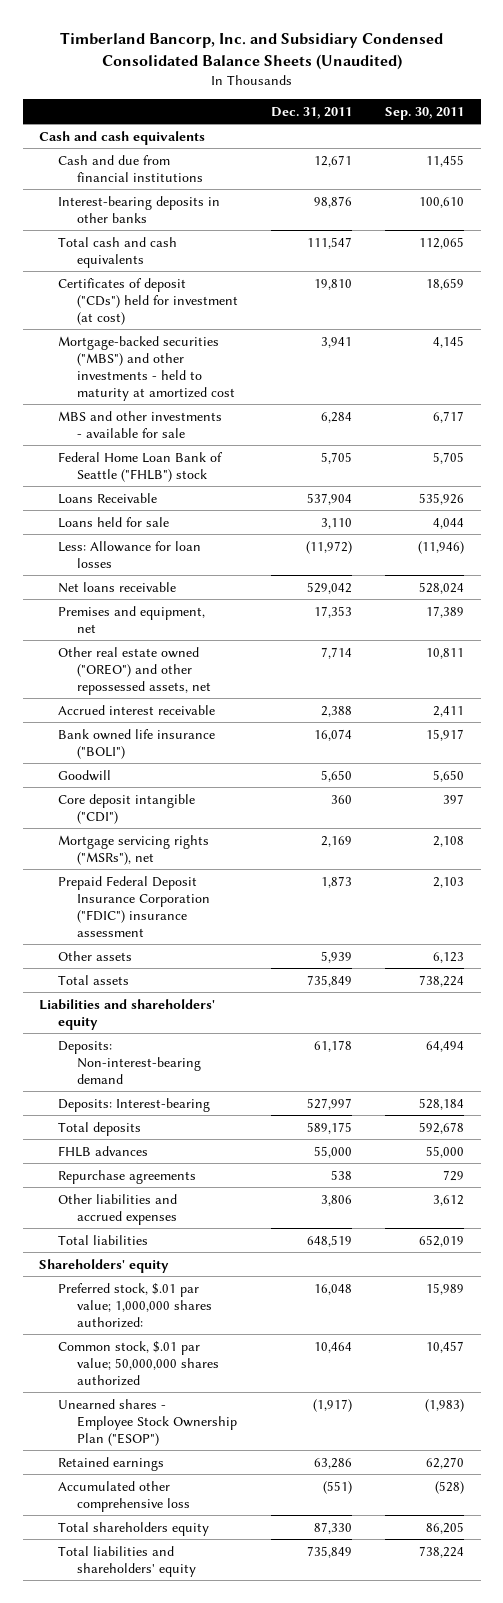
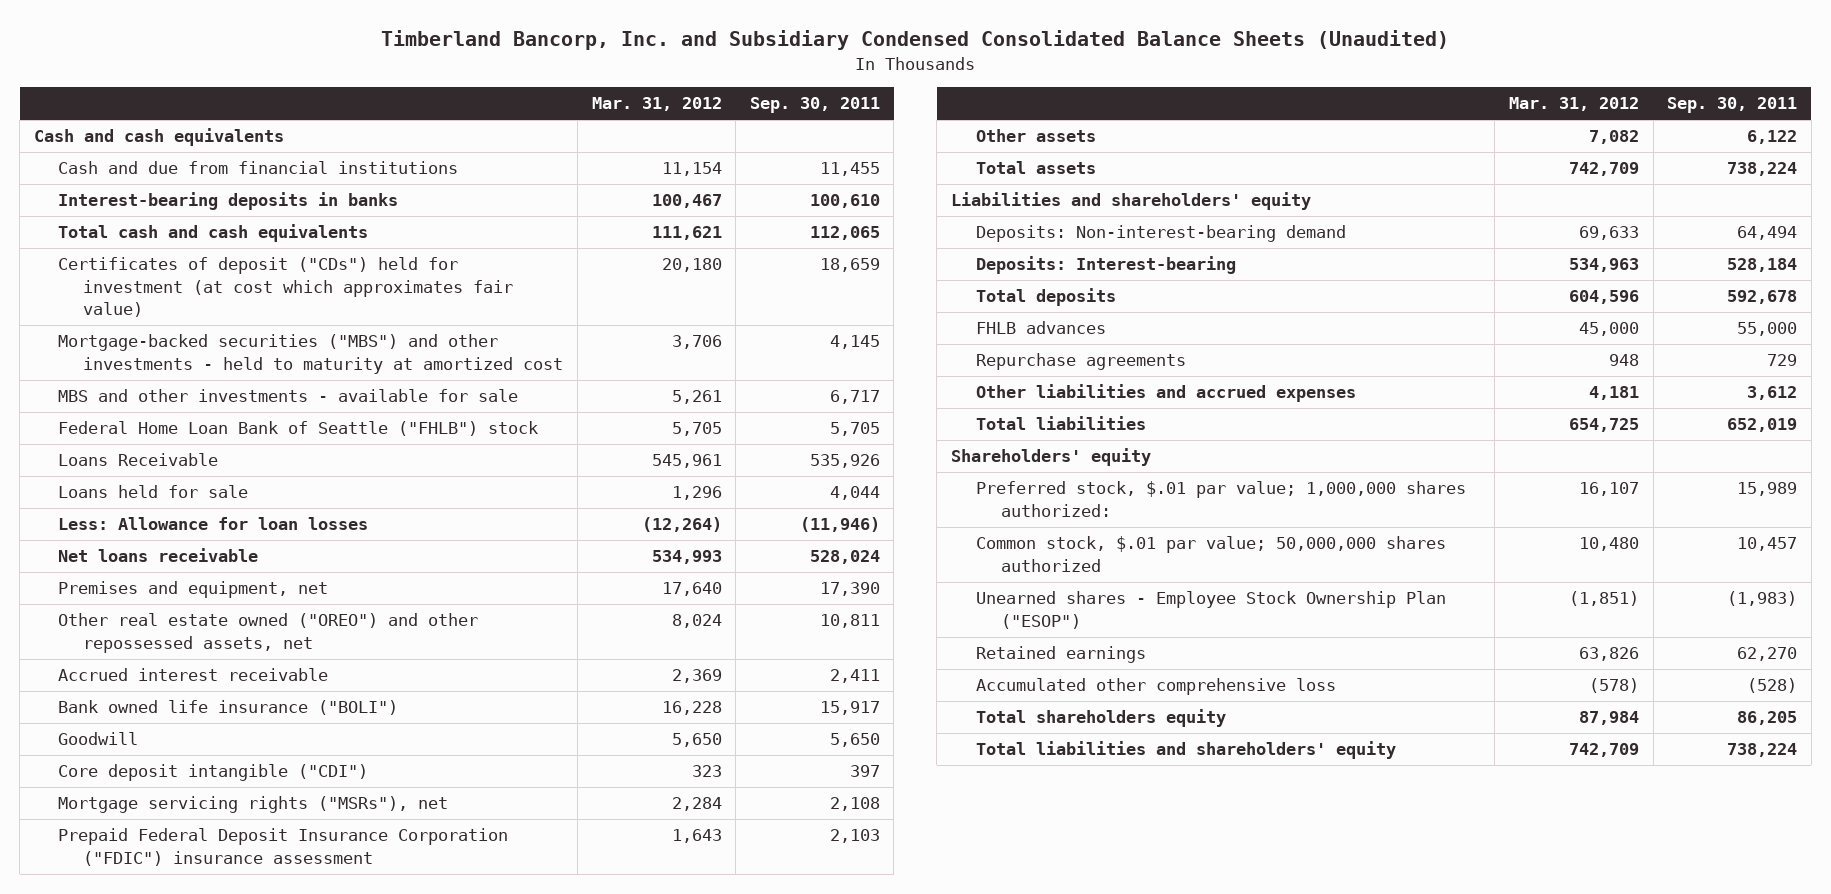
[270,106,352,119] Dec. 31, 2011 -> none
none -> [591,97,722,112] Mar. 31, 2012
[57,195,220,223] Interest-bearing deposits in other banks -> [58,192,399,211] Interest-bearing deposits in banks
[57,277,238,325] Certificates of deposit ("CDs") held for investment (at cost) -> [58,257,514,318] Certificates of deposit ("CDs") held for investment (at cost which approximates fair value)
[425,605,464,618] 17,389 -> [819,582,880,597] 17,390
[432,951,464,963] 6,123 -> [1747,130,1798,145] 6,122

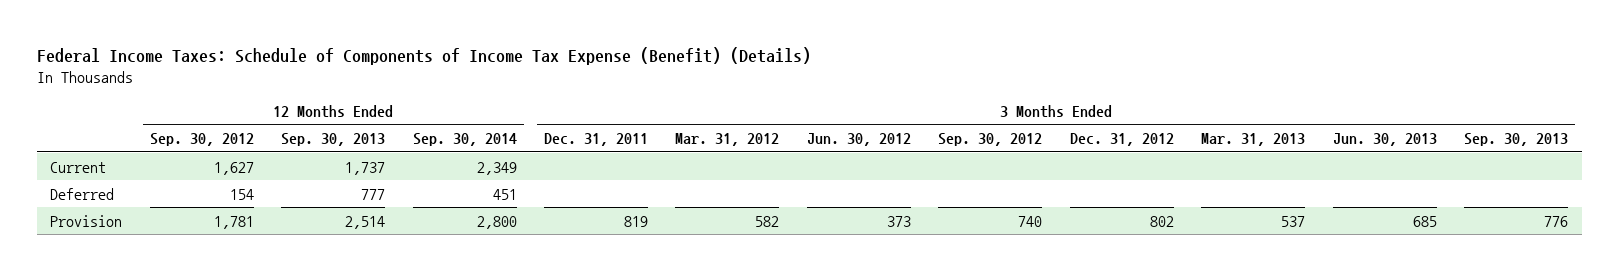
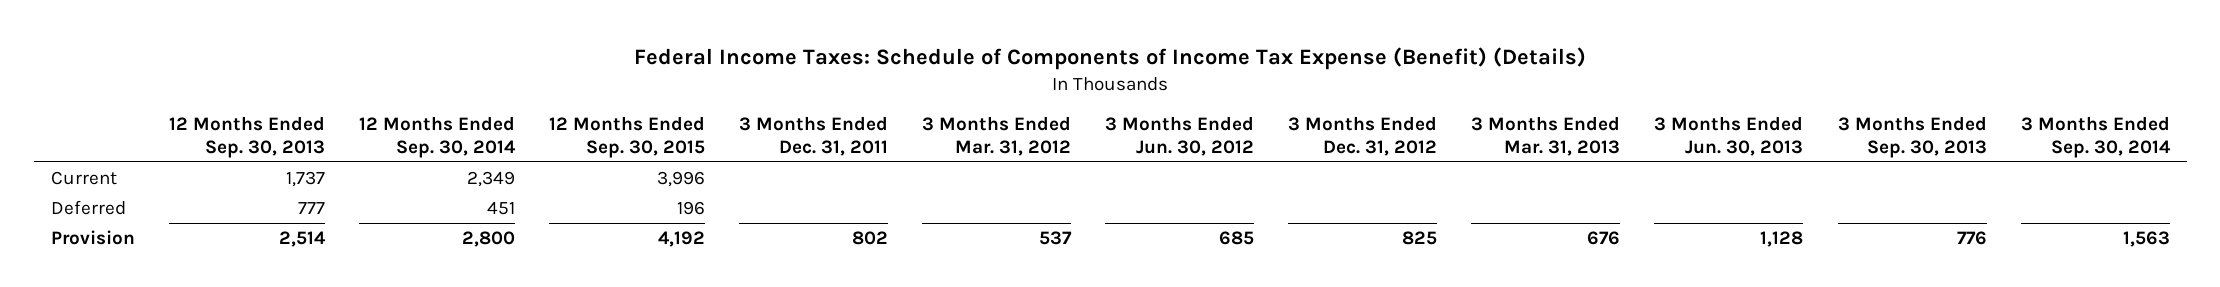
[149,133,254,147] Sep. 30, 2012 -> none
[938,133,1043,147] Sep. 30, 2012 -> none
none -> [549,115,706,158] 12 Months Ended Sep. 30, 2015
none -> [2020,115,2171,158] 3 Months Ended Sep. 30, 2014
[624,215,649,227] 819 -> [852,231,889,246] 802
[755,215,780,227] 582 -> [1039,231,1073,246] 537
[886,215,911,227] 373 -> [1219,231,1255,246] 685
[1149,215,1174,227] 802 -> [1402,231,1438,246] 825
[1281,215,1306,227] 537 -> [1587,231,1621,246] 676
[1412,215,1437,227] 685 -> [1760,231,1804,248] 1,128

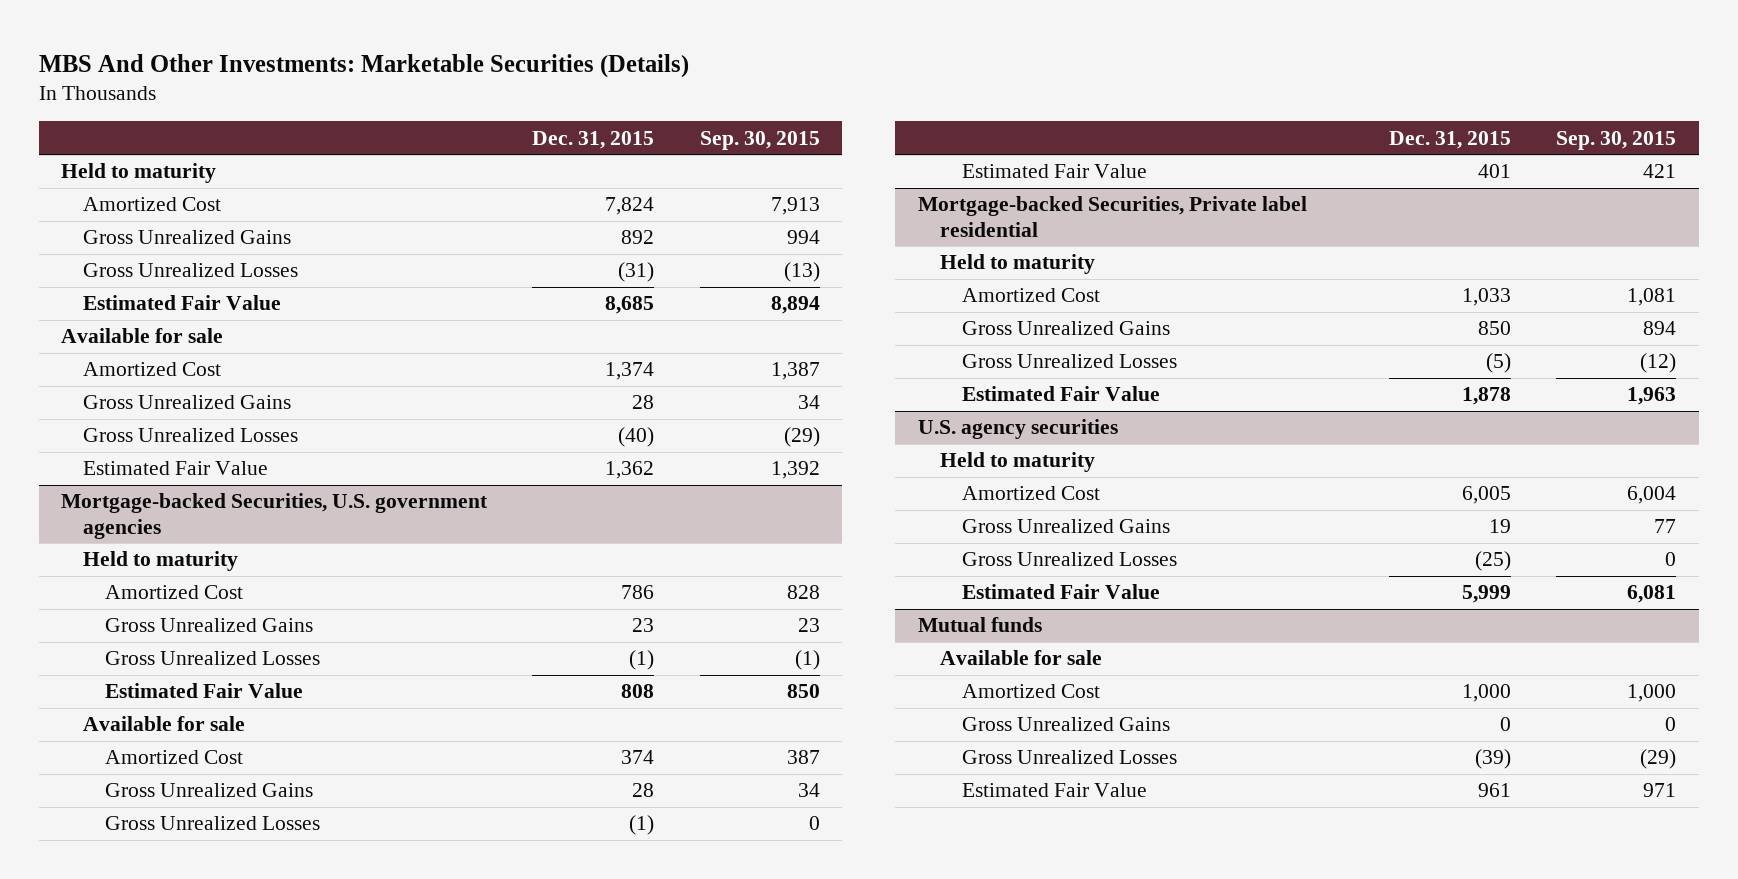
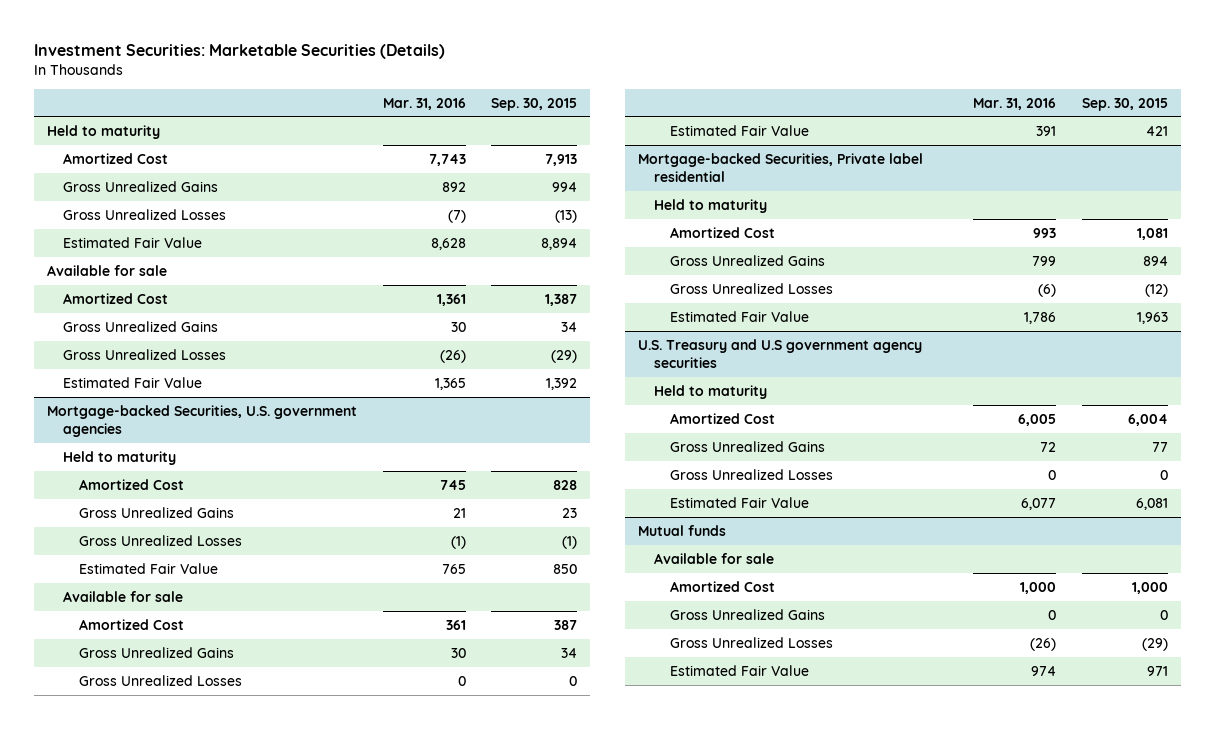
[38,53,689,78] MBS And Other Investments: Marketable Securities (Details) -> [34,44,446,60] Investment Securities: Marketable Securities (Details)
[532,130,655,149] Dec. 31, 2015 -> none
none -> [382,97,466,110] Mar. 31, 2016
[917,419,1118,440] U.S. agency securities -> [637,338,922,368] U.S. Treasury and U.S government agency securities

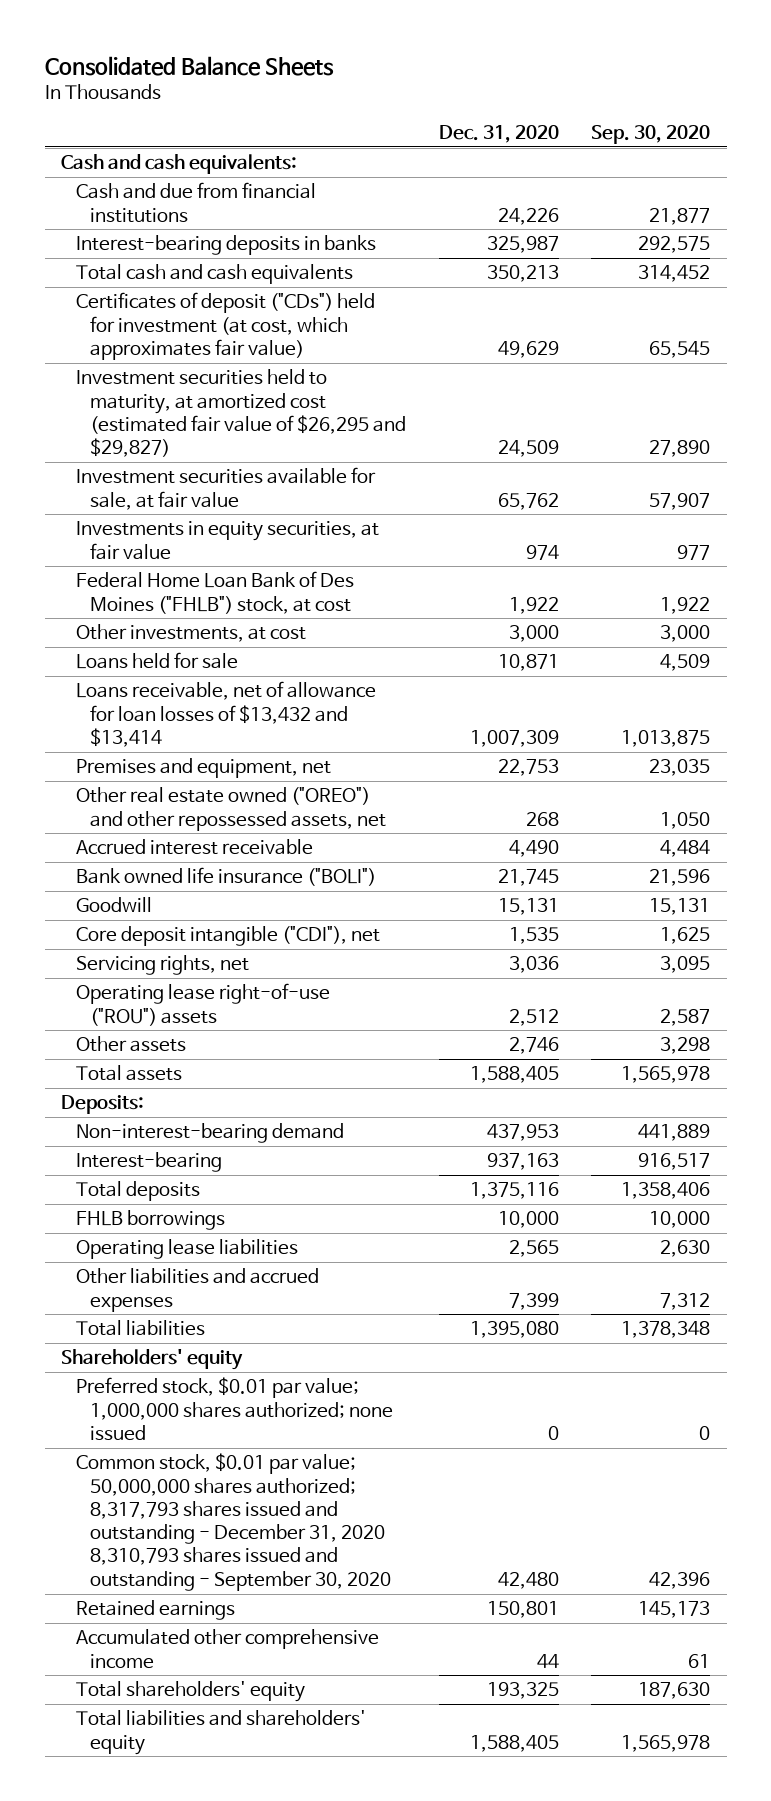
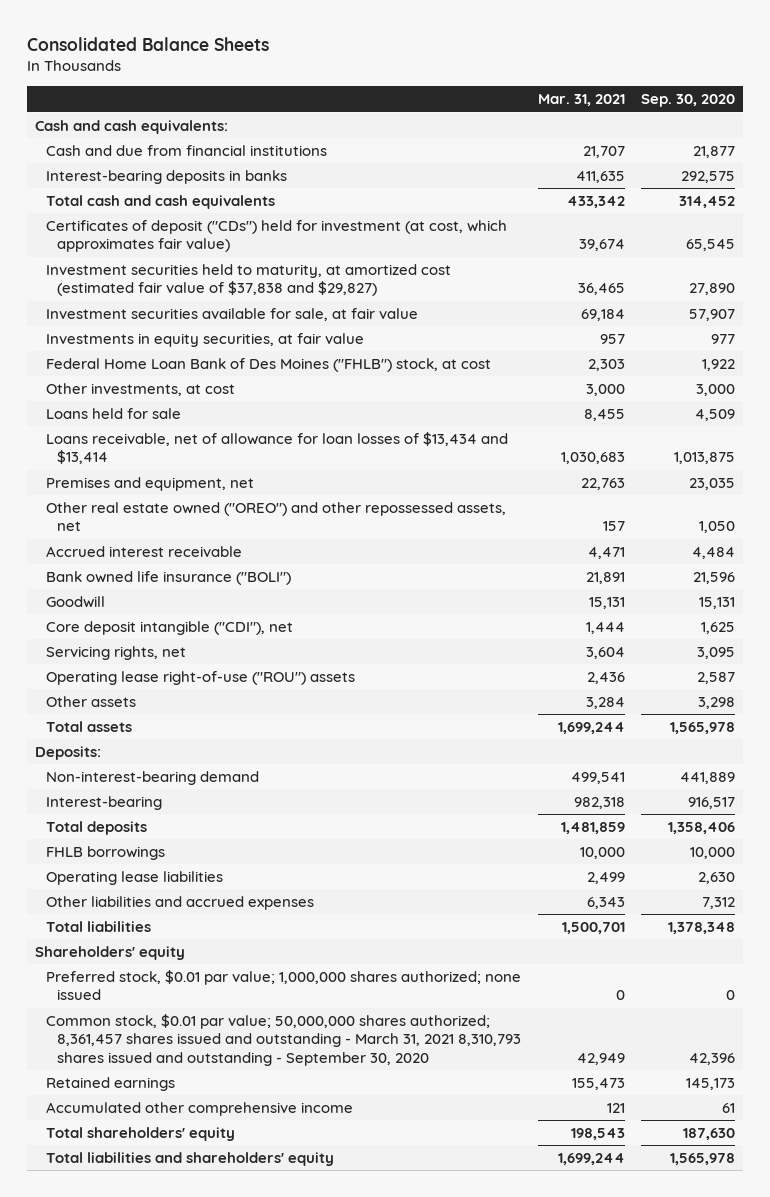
[438,124,559,143] Dec. 31, 2020 -> none
none -> [537,94,625,107] Mar. 31, 2021
[75,369,407,458] Investment securities held to maturity, at amortized cost (estimated fair value of $26,295 and $29,827) -> [45,264,451,297] Investment securities held to maturity, at amortized cost (estimated fair value of $37,838 and $29,827)
[75,681,376,747] Loans receivable, net of allowance for loan losses of $13,432 and $13,414 -> [45,432,508,465] Loans receivable, net of allowance for loan losses of $13,434 and $13,414
[75,1453,392,1591] Common stock, $0.01 par value; 50,000,000 shares authorized; 8,317,793 shares issued and outstanding - December 31, 2020 8,310,793 shares issued and outstanding - September 30, 2020 -> [45,1014,521,1066] Common stock, $0.01 par value; 50,000,000 shares authorized; 8,361,457 shares issued and outstanding - March 31, 2021 8,310,793 shares issued and outstanding - September 30, 2020

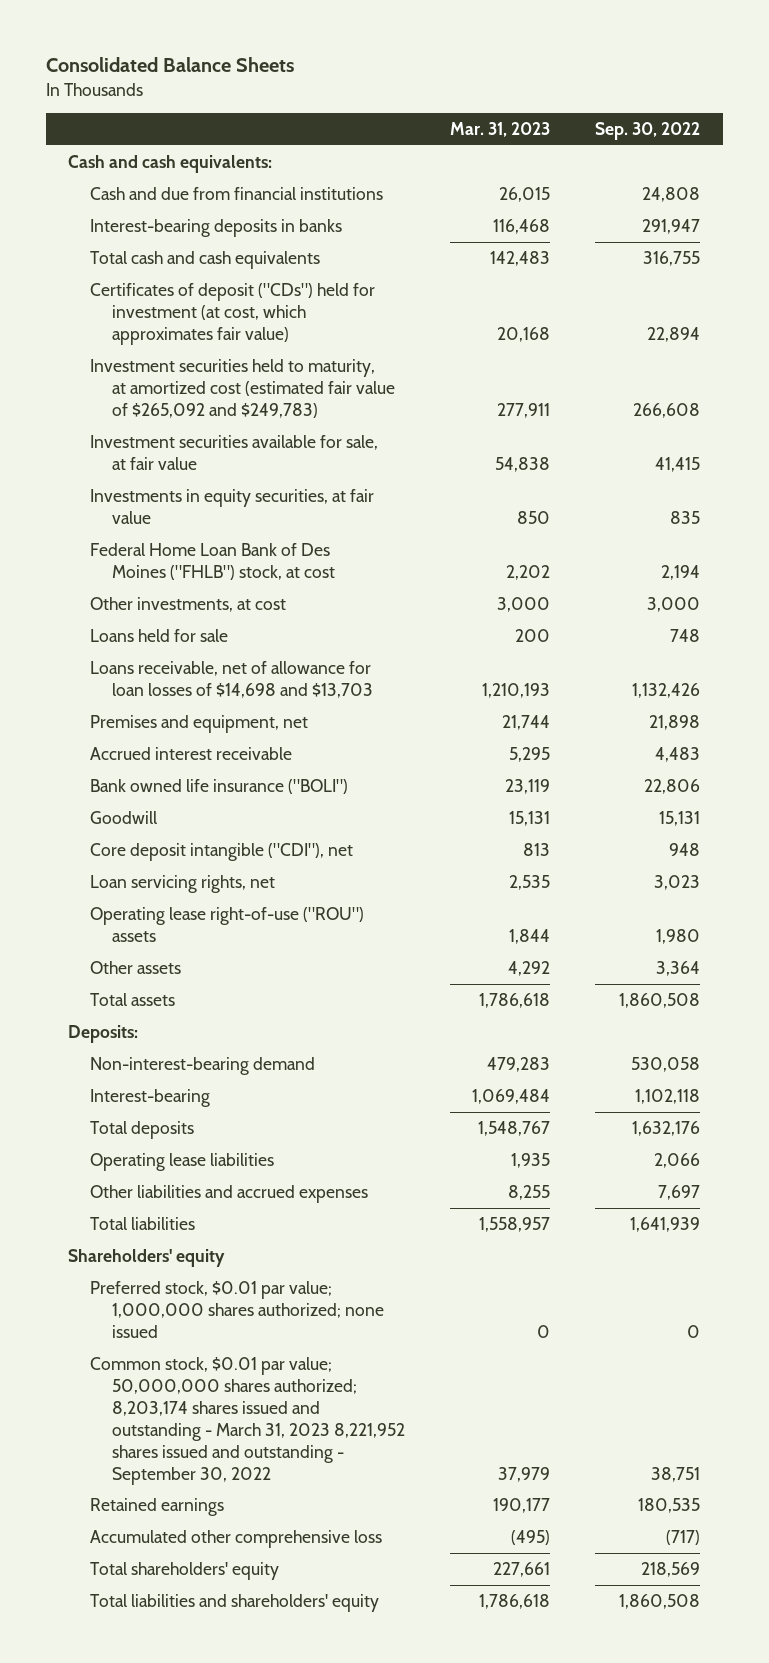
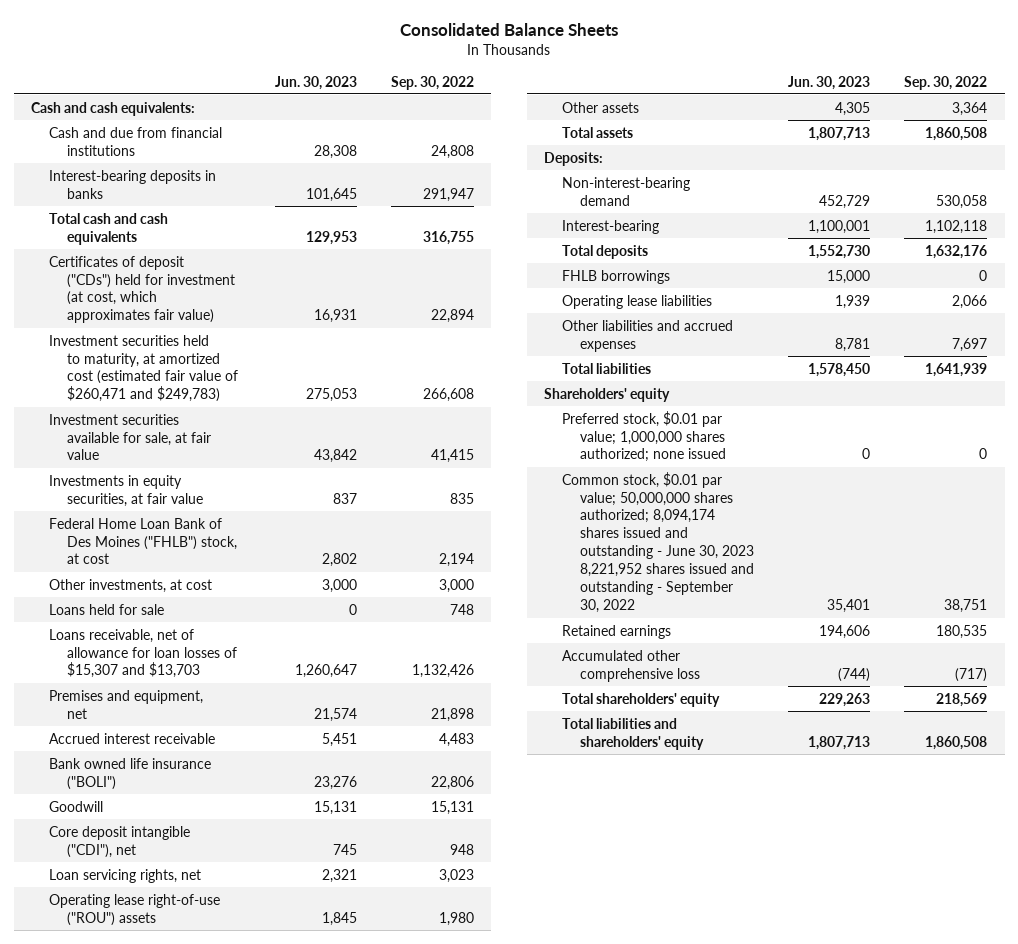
[450,121,551,137] Mar. 31, 2023 -> none
none -> [275,75,358,90] Jun. 30, 2023
[89,358,395,418] Investment securities held to maturity, at amortized cost (estimated fair value of $265,092 and $249,783) -> [49,334,239,403] Investment securities held to maturity, at amortized cost (estimated fair value of $260,471 and $249,783)
[89,660,373,698] Loans receivable, net of allowance for loan losses of $14,698 and $13,703 -> [49,628,238,679] Loans receivable, net of allowance for loan losses of $15,307 and $13,703
none -> [562,269,671,284] FHLB borrowings
[89,1356,405,1485] Common stock, $0.01 par value; 50,000,000 shares authorized; 8,203,174 shares issued and outstanding - March 31, 2023 8,221,952 shares issued and outstanding - September 30, 2022 -> [562,471,755,614] Common stock, $0.01 par value; 50,000,000 shares authorized; 8,094,174 shares issued and outstanding - June 30, 2023 8,221,952 shares issued and outstanding - September 30, 2022

